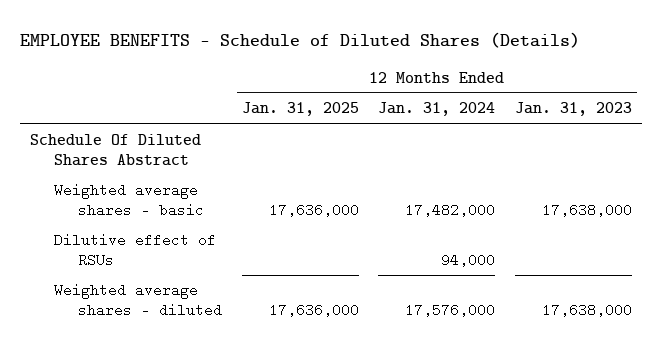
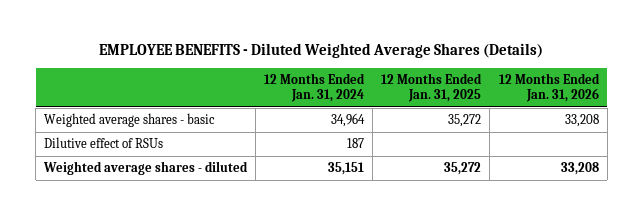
[20,31,581,48] EMPLOYEE BENEFITS - Schedule of Diluted Shares (Details) -> [99,43,544,59] EMPLOYEE BENEFITS - Diluted Weighted Average Shares (Details)
[514,102,632,117] Jan. 31, 2023 -> none
none -> [498,73,600,103] 12 Months Ended Jan. 31, 2026
[30,134,202,166] Schedule Of Diluted Shares Abstract -> none
[268,202,359,217] 17,636,000 -> [448,114,482,128] 35,272
[405,202,496,217] 17,482,000 -> [331,113,366,128] 34,964
[441,252,496,267] 94,000 -> [347,138,365,149] 187
[268,302,359,317] 17,636,000 -> [444,162,482,176] 35,272
[405,302,496,317] 17,576,000 -> [328,162,365,176] 35,151

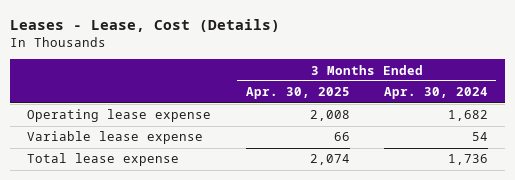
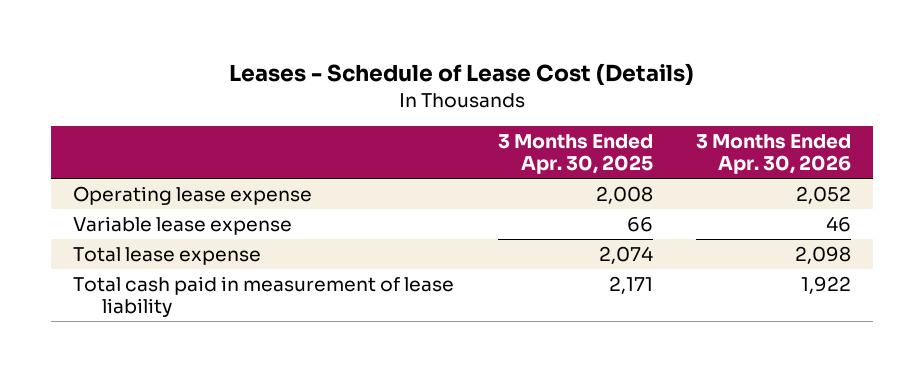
[10,18,281,32] Leases - Lease, Cost (Details) -> [229,63,695,87] Leases - Schedule of Lease Cost (Details)
[383,87,488,100] Apr. 30, 2024 -> none
none -> [696,133,852,175] 3 Months Ended Apr. 30, 2026
none -> [73,275,455,318] Total cash paid in measurement of lease liability

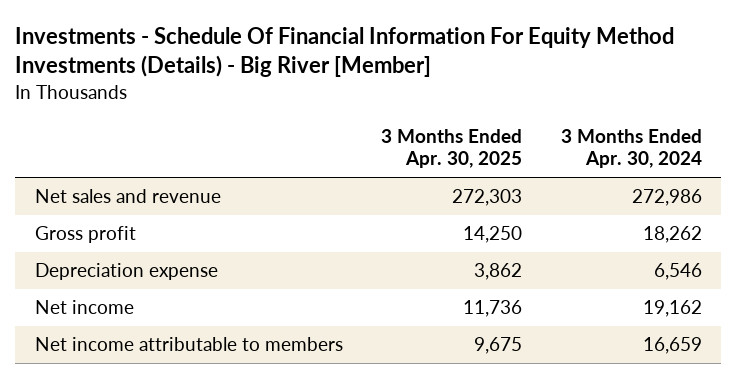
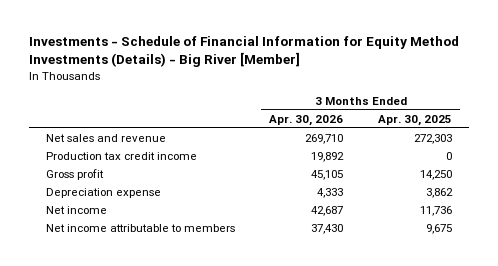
[15,27,675,78] Investments - Schedule Of Financial Information For Equity Method Investments (Details) - Big River [Member] -> [28,36,459,68] Investments - Schedule of Financial Information for Equity Method Investments (Details) - Big River [Member]
[560,128,702,169] 3 Months Ended Apr. 30, 2024 -> none
none -> [269,114,344,126] Apr. 30, 2026
none -> [45,152,197,161] Production tax credit income

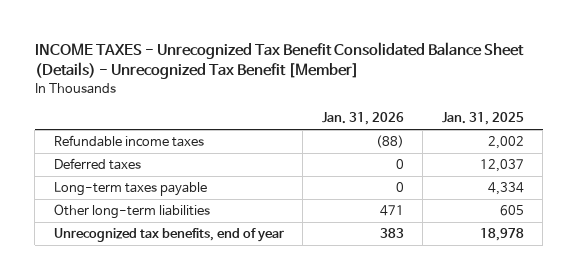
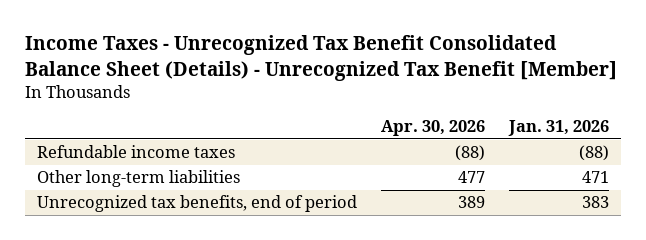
[34,42,524,80] INCOME TAXES - Unrecognized Tax Benefit Consolidated Balance Sheet (Details) - Unrecognized Tax Benefit [Member] -> [24,35,617,81] Income Taxes - Unrecognized Tax Benefit Consolidated Balance Sheet (Details) - Unrecognized Tax Benefit [Member]
[441,112,524,126] Jan. 31, 2025 -> none
none -> [380,120,485,137] Apr. 30, 2026
[53,158,141,171] Deferred taxes -> none
[53,182,207,197] Long-term taxes payable -> none
[53,228,284,243] Unrecognized tax benefits, end of year -> [36,195,357,213] Unrecognized tax benefits, end of period

